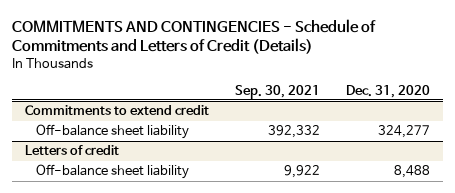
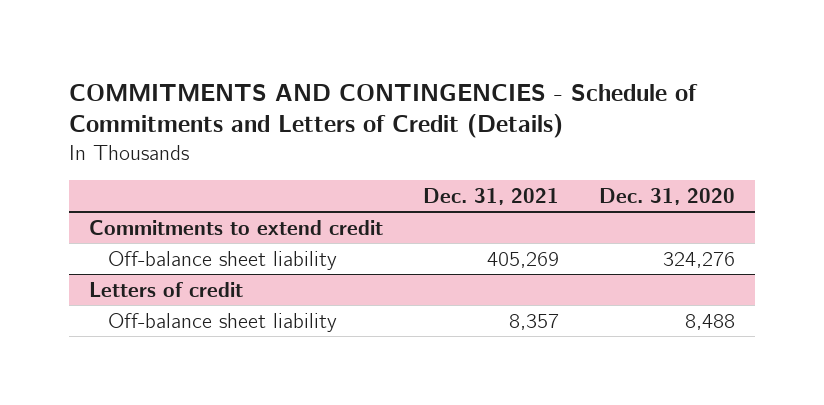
[234,84,320,99] Sep. 30, 2021 -> none
none -> [423,188,560,206] Dec. 31, 2021
[377,125,430,139] 324,277 -> [663,251,736,268] 324,276

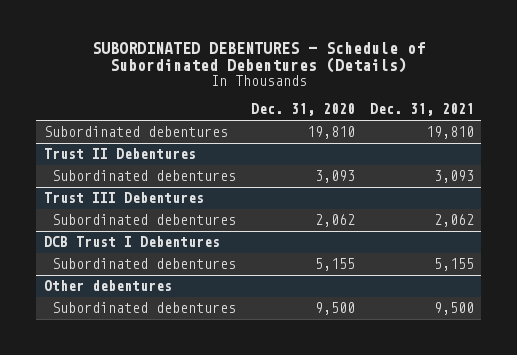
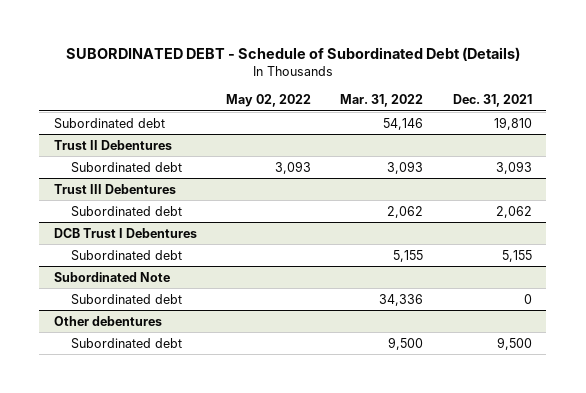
[91,41,425,74] SUBORDINATED DEBENTURES - Schedule of Subordinated Debentures (Details) -> [65,46,520,61] SUBORDINATED DEBT - Schedule of Subordinated Debt (Details)
[250,103,355,117] Dec. 31, 2020 -> none
none -> [226,93,312,107] May 02, 2022
none -> [340,93,424,107] Mar. 31, 2022
[43,126,228,138] Subordinated debentures -> [53,117,165,129] Subordinated debt
[51,170,236,182] Subordinated debentures -> [70,161,182,173] Subordinated debt
[51,214,236,226] Subordinated debentures -> [70,205,182,217] Subordinated debt
[51,258,236,270] Subordinated debentures -> [70,249,182,261] Subordinated debt
none -> [53,271,170,282] Subordinated Note
none -> [70,293,182,305] Subordinated debt
[51,302,236,314] Subordinated debentures -> [70,337,182,349] Subordinated debt

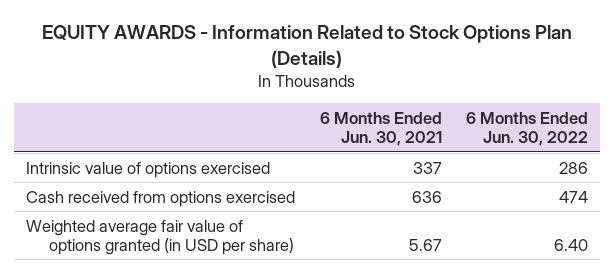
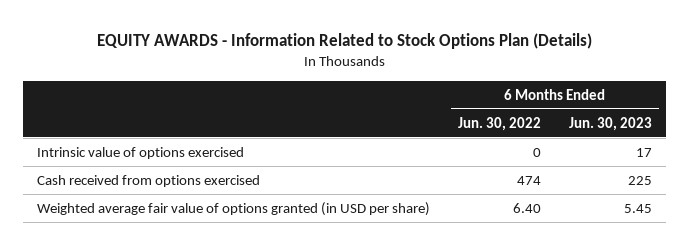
[319,111,442,146] 6 Months Ended Jun. 30, 2021 -> none
none -> [569,116,653,131] Jun. 30, 2023
[559,161,589,174] 286 -> [533,147,542,157] 0

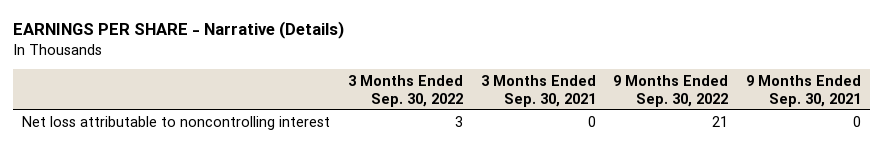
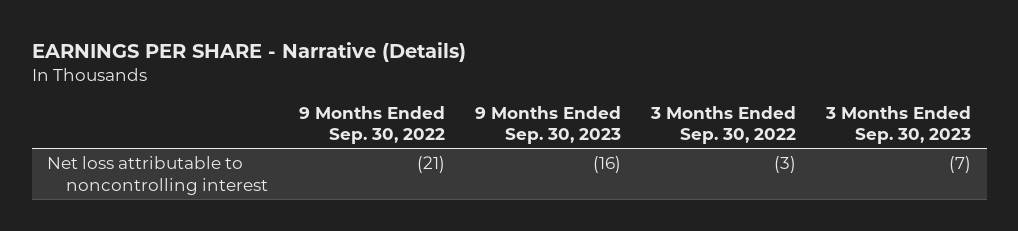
[480,74,596,107] 3 Months Ended Sep. 30, 2021 -> none
[746,74,862,107] 9 Months Ended Sep. 30, 2021 -> none
none -> [474,105,621,144] 9 Months Ended Sep. 30, 2023
none -> [825,105,972,144] 3 Months Ended Sep. 30, 2023
[454,116,463,128] 3 -> [774,156,797,174] (3)
[712,116,729,128] 21 -> [416,156,445,174] (21)

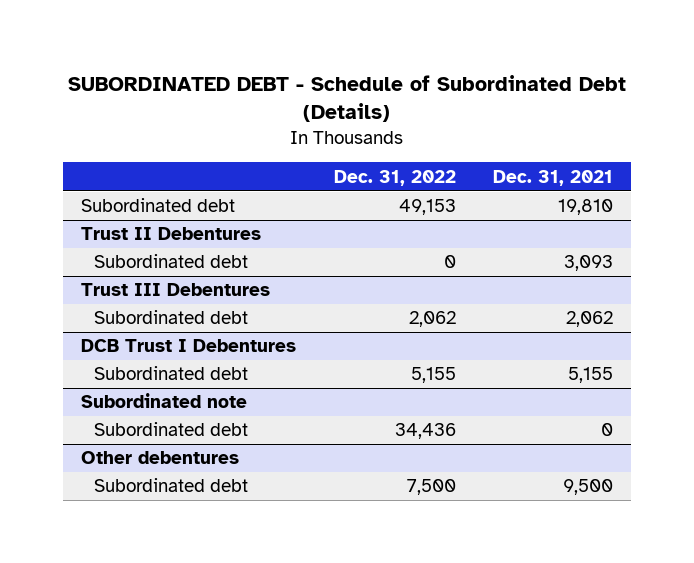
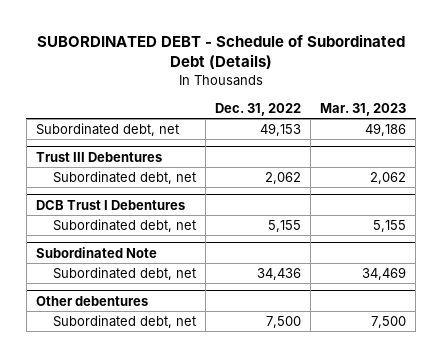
[492,169,613,186] Dec. 31, 2021 -> none
none -> [320,103,407,117] Mar. 31, 2023
[81,227,262,241] Trust II Debentures -> none
[94,254,249,269] Subordinated debt -> none
[81,198,236,213] Subordinated debt -> [35,122,179,136] Subordinated debt, net
[94,310,249,325] Subordinated debt -> [53,170,197,184] Subordinated debt, net
[94,366,249,381] Subordinated debt -> [53,218,197,232] Subordinated debt, net
[81,393,248,409] Subordinated note -> [35,246,157,258] Subordinated Note
[94,422,249,437] Subordinated debt -> [53,266,197,280] Subordinated debt, net
[94,478,249,493] Subordinated debt -> [53,314,197,328] Subordinated debt, net

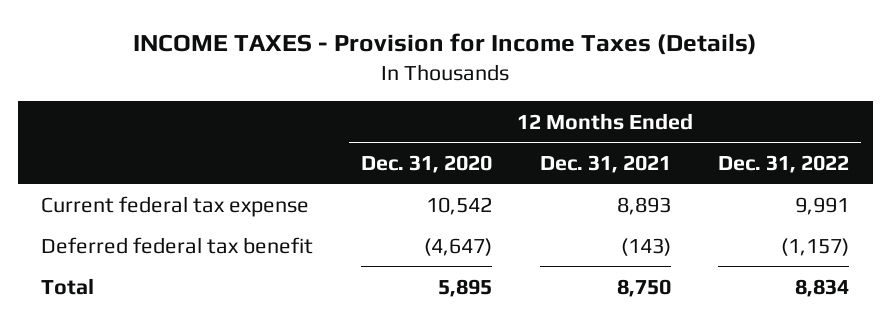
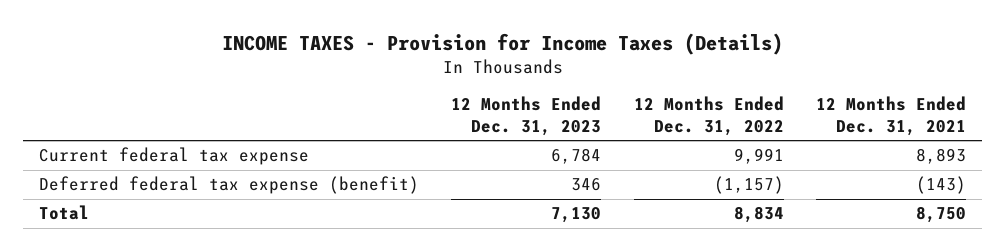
[361,154,493,173] Dec. 31, 2020 -> none
none -> [451,96,602,137] 12 Months Ended Dec. 31, 2023
[41,236,314,254] Deferred federal tax benefit -> [38,176,419,195] Deferred federal tax expense (benefit)

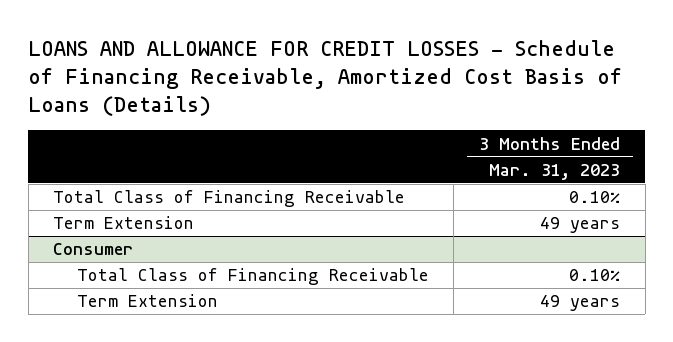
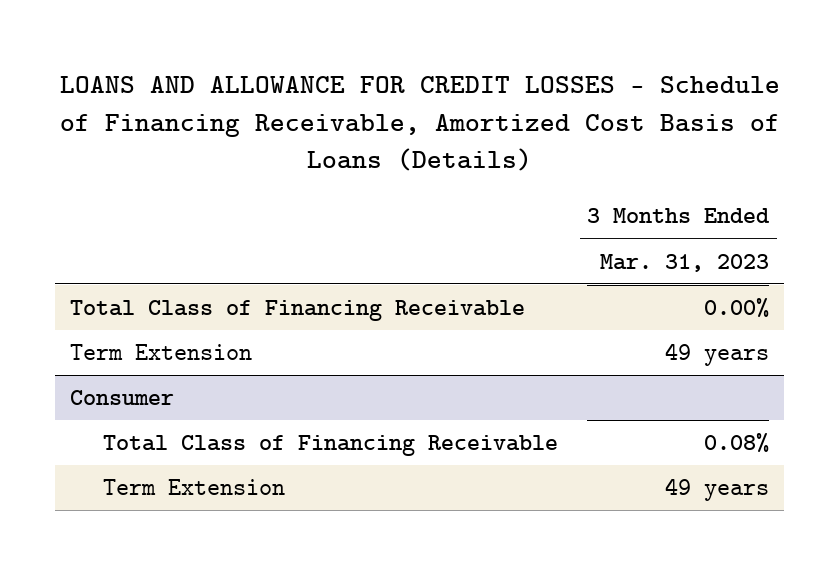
[569,191,621,204] 0.10% -> [704,298,770,318] 0.00%
[569,269,621,282] 0.10% -> [704,433,770,453] 0.08%

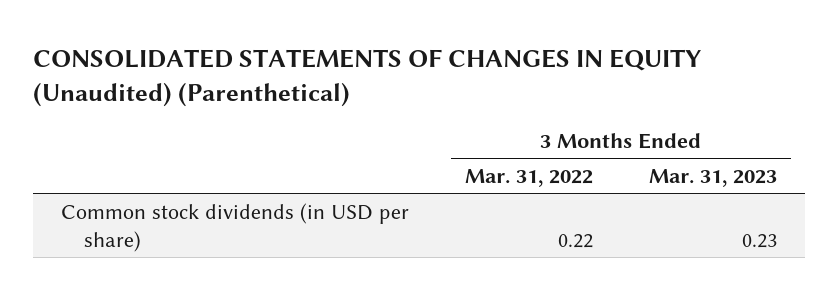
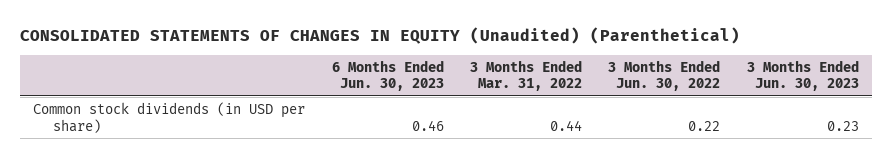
[648,168,777,187] Mar. 31, 2023 -> none
none -> [331,59,444,92] 6 Months Ended Jun. 30, 2023
none -> [608,59,721,92] 3 Months Ended Jun. 30, 2022
none -> [746,59,859,92] 3 Months Ended Jun. 30, 2023
[557,234,593,249] 0.22 -> [550,119,583,131] 0.44

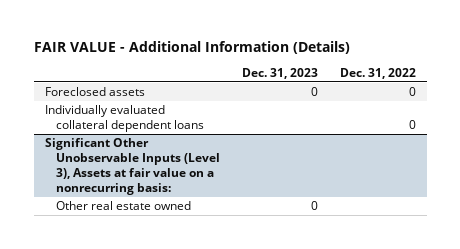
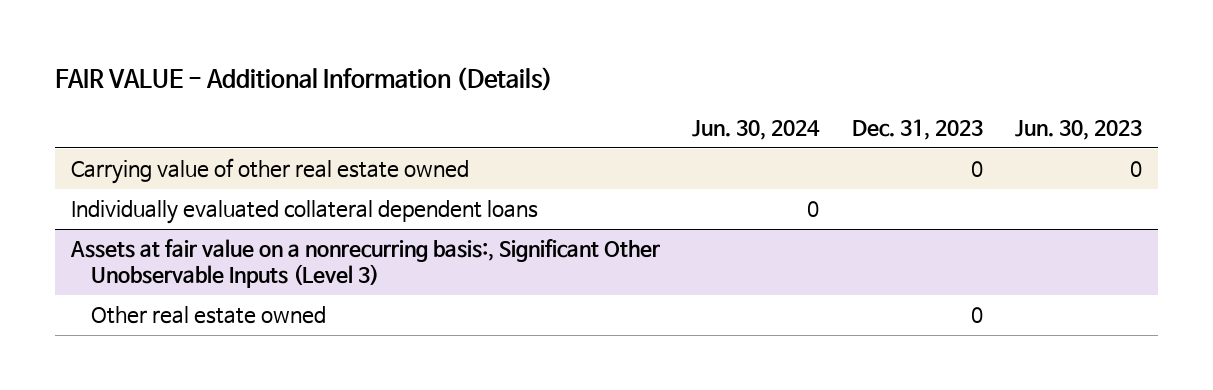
[339,67,416,79] Dec. 31, 2022 -> none
none -> [692,120,821,141] Jun. 30, 2024
none -> [1015,120,1143,141] Jun. 30, 2023
[44,87,145,97] Foreclosed assets -> [71,158,470,185] Carrying value of other real estate owned
[44,138,221,195] Significant Other Unobservable Inputs (Level 3), Assets at fair value on a nonrecurring basis: -> [70,239,661,289] Assets at fair value on a nonrecurring basis:, Significant Other Unobservable Inputs (Level 3)

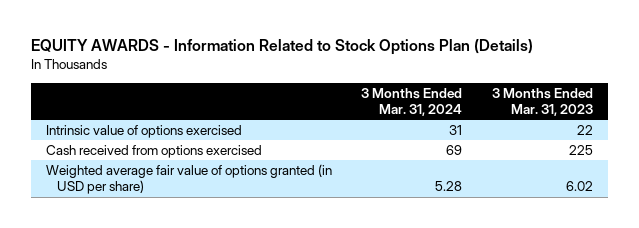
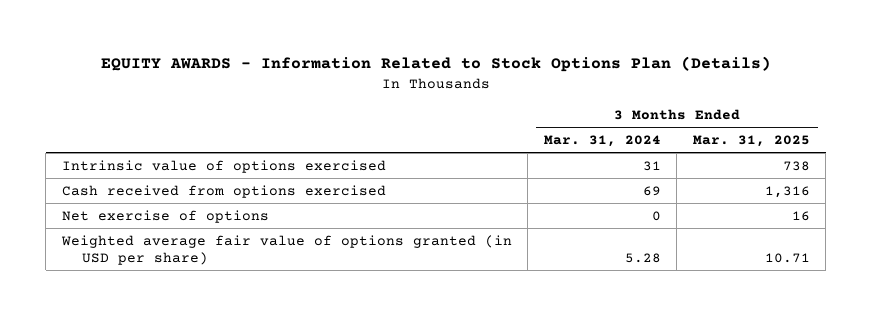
[492,87,594,116] 3 Months Ended Mar. 31, 2023 -> none
none -> [692,134,810,147] Mar. 31, 2025
none -> [61,209,269,223] Net exercise of options

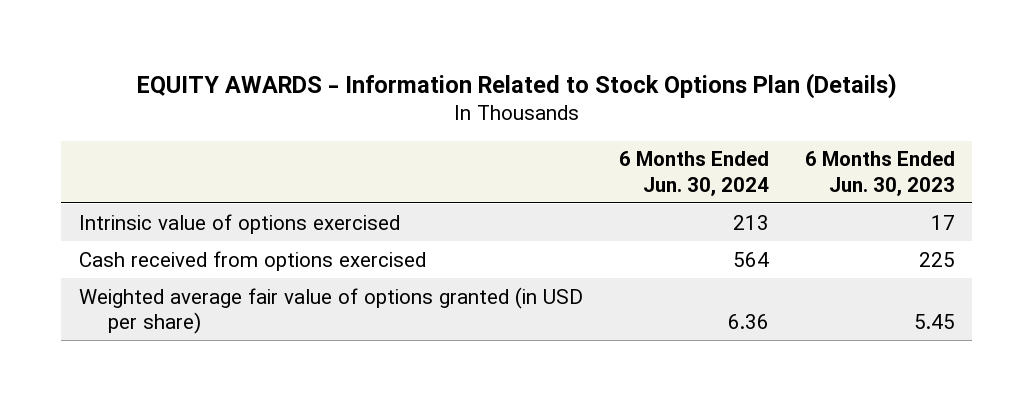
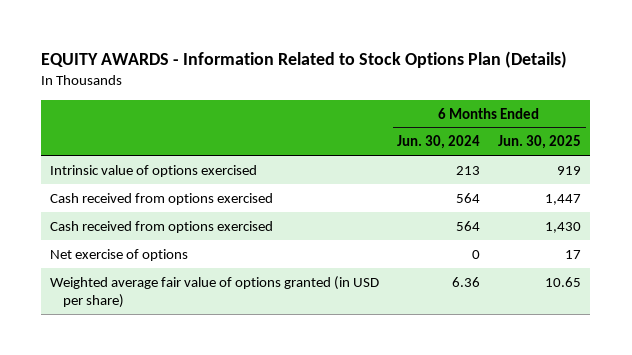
[804,151,955,196] 6 Months Ended Jun. 30, 2023 -> none
none -> [498,135,582,150] Jun. 30, 2025
none -> [50,220,274,233] Cash received from options exercised
none -> [50,248,189,261] Net exercise of options

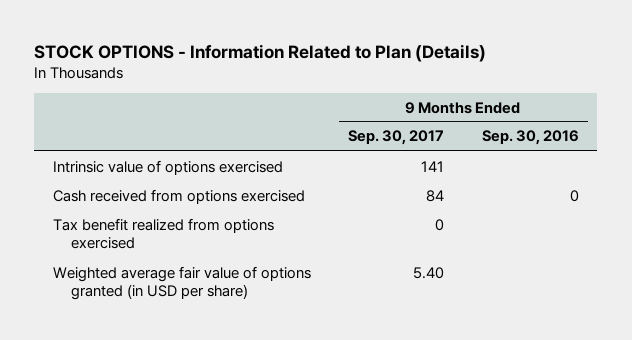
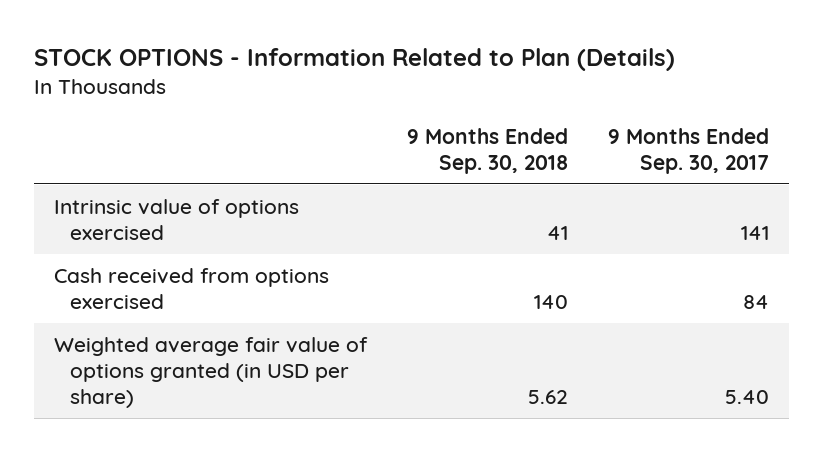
[481,130,579,146] Sep. 30, 2016 -> none
none -> [406,127,568,174] 9 Months Ended Sep. 30, 2018
[52,217,274,250] Tax benefit realized from options exercised -> none

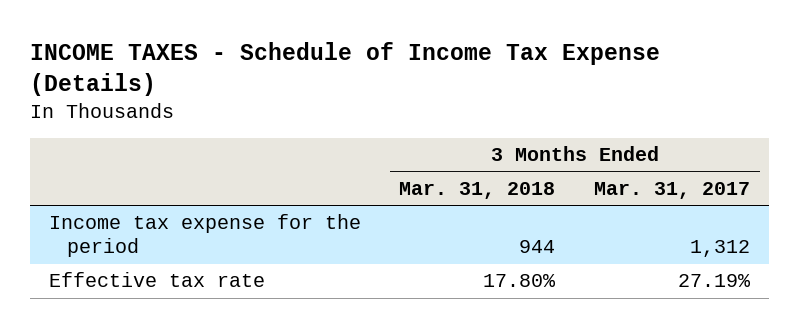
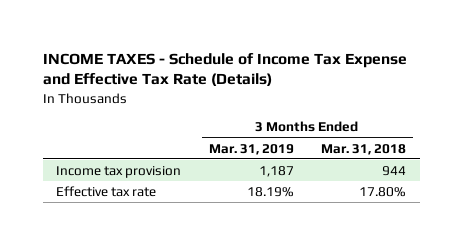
[29,42,660,97] INCOME TAXES - Schedule of Income Tax Expense (Details) -> [42,52,407,87] INCOME TAXES - Schedule of Income Tax Expense and Effective Tax Rate (Details)
[593,181,750,199] Mar. 31, 2017 -> none
none -> [208,143,294,155] Mar. 31, 2019
[48,214,361,258] Income tax expense for the period -> [56,166,182,179] Income tax provision

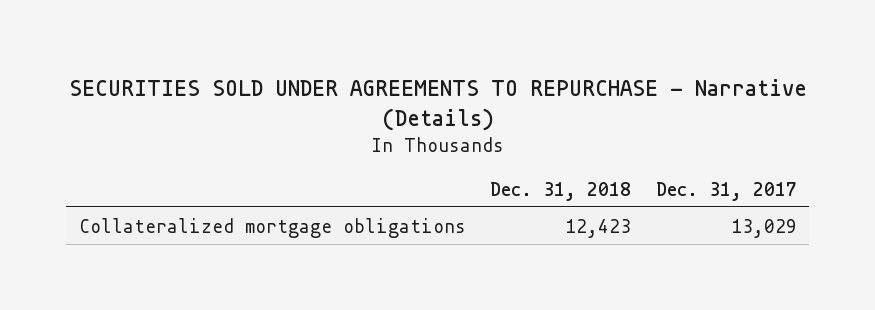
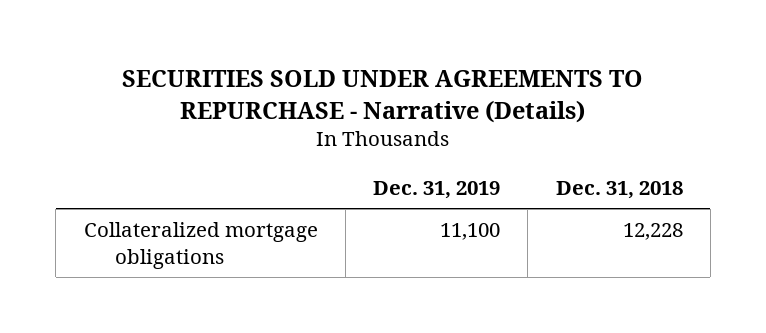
[655,181,797,201] Dec. 31, 2017 -> none
none -> [373,180,501,199] Dec. 31, 2019
[565,218,632,238] 12,423 -> [622,223,683,241] 12,228

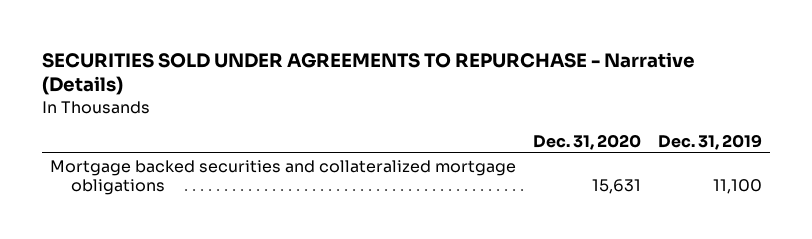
[555,180,683,199] Dec. 31, 2018 -> none
none -> [532,133,641,150] Dec. 31, 2020
[83,222,318,269] Collateralized mortgage obligations -> [50,159,517,195] Mortgage backed securities and collateralized mortgage obligations

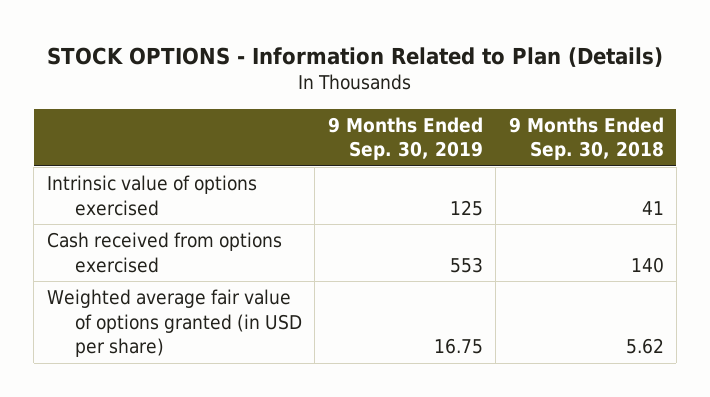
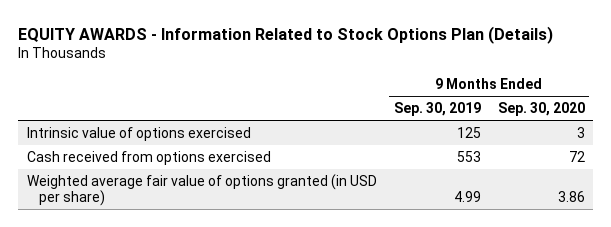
[47,46,664,67] STOCK OPTIONS - Information Related to Plan (Details) -> [18,25,554,44] EQUITY AWARDS - Information Related to Stock Options Plan (Details)
[508,116,664,161] 9 Months Ended Sep. 30, 2018 -> none
none -> [497,102,585,117] Sep. 30, 2020
[433,338,483,355] 16.75 -> [453,191,481,203] 4.99

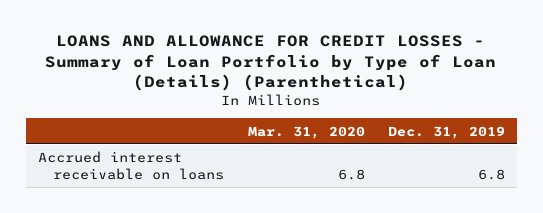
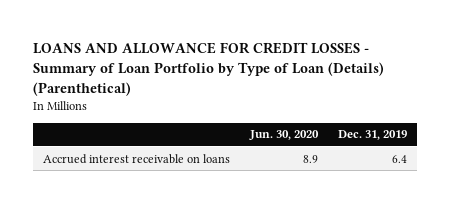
[247,125,365,139] Mar. 31, 2020 -> none
none -> [249,130,320,141] Jun. 30, 2020
[478,169,506,181] 6.8 -> [392,154,408,163] 6.4

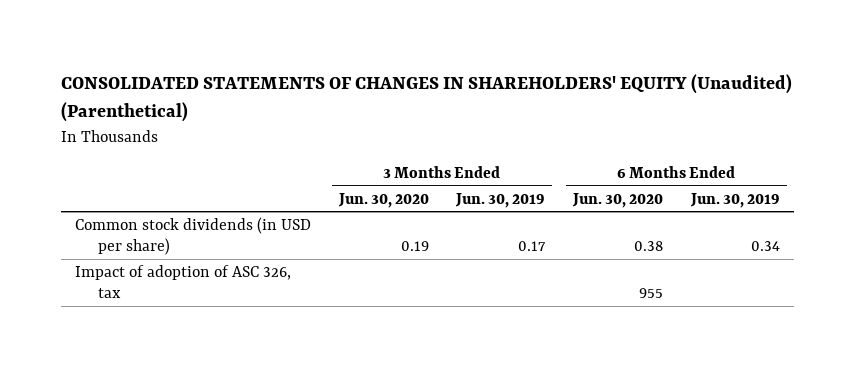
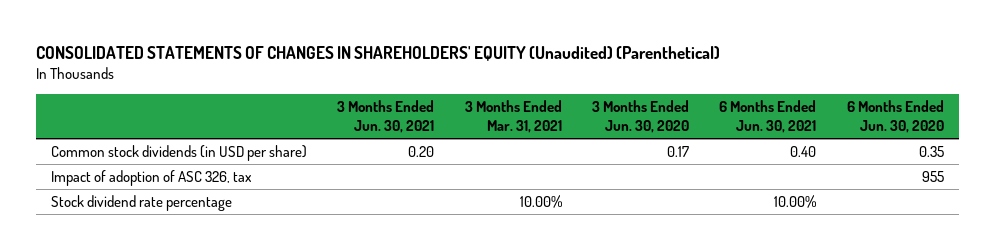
[455,192,546,208] Jun. 30, 2019 -> none
[689,192,780,208] Jun. 30, 2019 -> none
none -> [337,100,435,134] 3 Months Ended Jun. 30, 2021
none -> [464,100,562,134] 3 Months Ended Mar. 31, 2021
none -> [719,100,817,134] 6 Months Ended Jun. 30, 2021
[400,241,429,252] 0.19 -> [666,146,689,158] 0.17
[634,241,664,252] 0.38 -> [918,146,944,158] 0.35
none -> [50,195,232,212] Stock dividend rate percentage

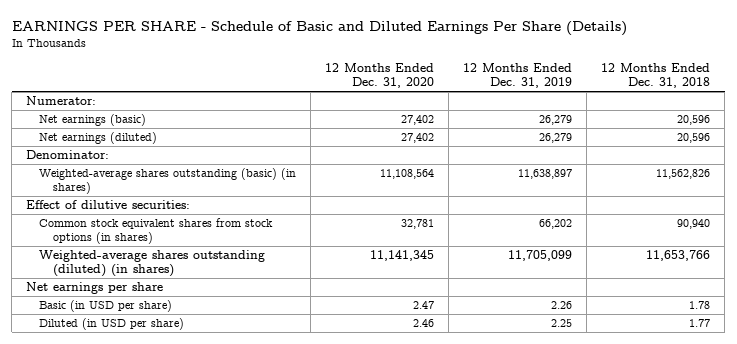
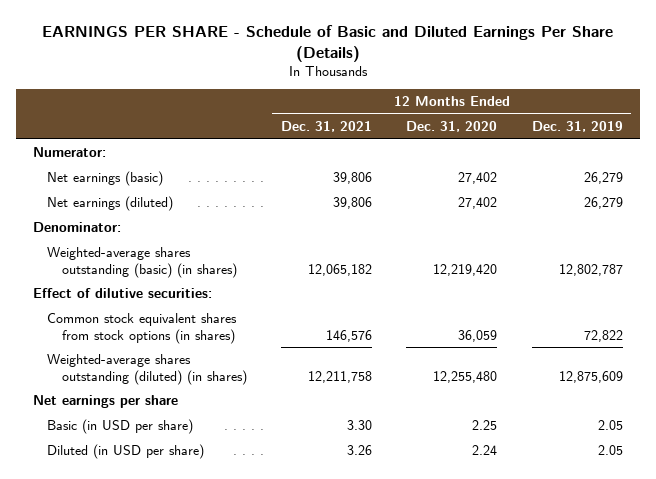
[601,63,711,89] 12 Months Ended Dec. 31, 2018 -> none
none -> [281,121,373,133] Dec. 31, 2021
[380,169,435,180] 11,108,564 -> [433,263,498,276] 12,219,420
[518,169,573,180] 11,638,897 -> [558,263,623,276] 12,802,787
[401,219,435,230] 32,781 -> [458,329,498,342] 36,059
[539,219,573,230] 66,202 -> [583,329,623,342] 72,822
[370,250,435,262] 11,141,345 -> [433,370,498,383] 12,255,480
[508,250,573,262] 11,705,099 -> [558,370,623,383] 12,875,609
[413,301,435,310] 2.47 -> [472,420,498,431] 2.25
[551,301,573,310] 2.26 -> [597,420,623,431] 2.05
[413,319,435,328] 2.46 -> [472,445,498,456] 2.24
[551,319,573,328] 2.25 -> [597,445,623,456] 2.05

